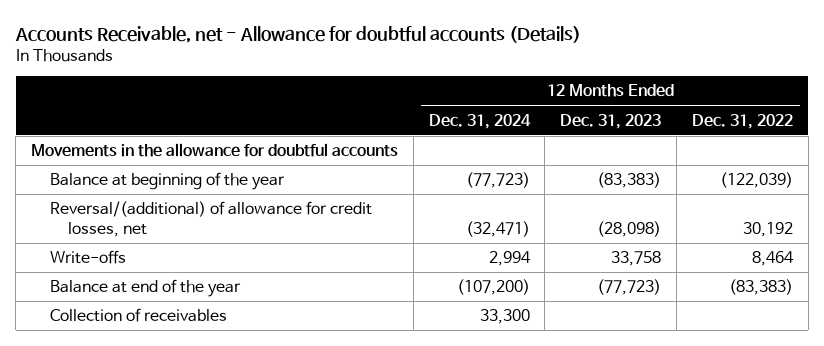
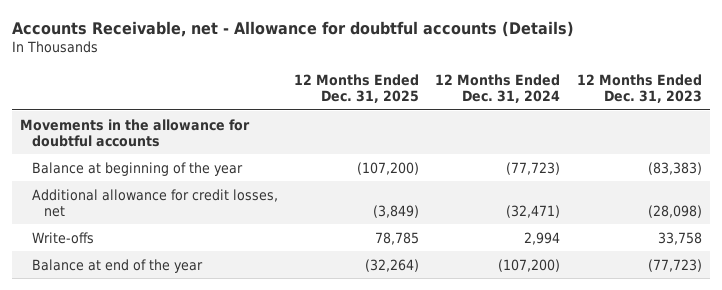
[691,113,793,129] Dec. 31, 2022 -> none
none -> [294,74,420,104] 12 Months Ended Dec. 31, 2025
[49,201,372,237] Reversal/(additional) of allowance for credit losses, net -> [32,188,279,218] Additional allowance for credit losses, net
[49,308,227,323] Collection of receivables -> none

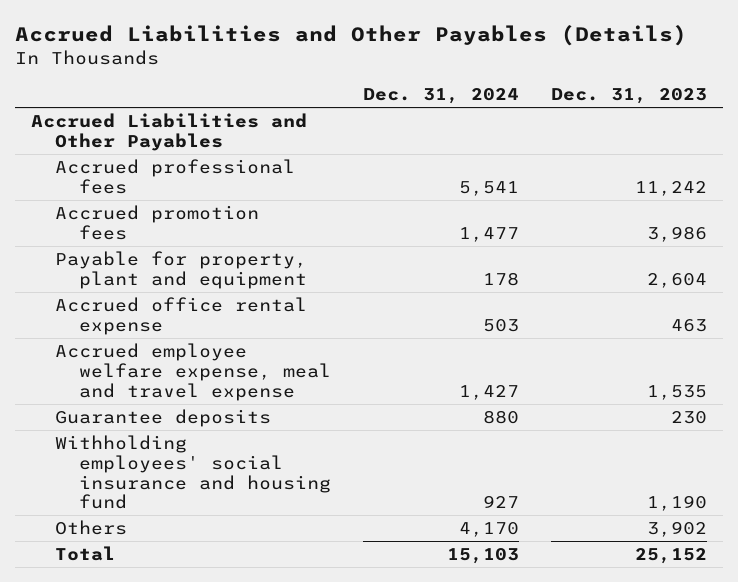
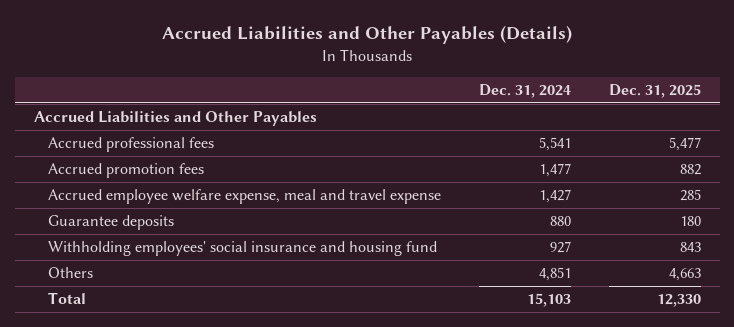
[551,87,708,104] Dec. 31, 2023 -> none
none -> [608,84,701,99] Dec. 31, 2025
[55,251,308,289] Payable for property, plant and equipment -> none
[55,297,308,335] Accrued office rental expense -> none
[459,522,520,538] 4,170 -> [538,267,571,282] 4,851

